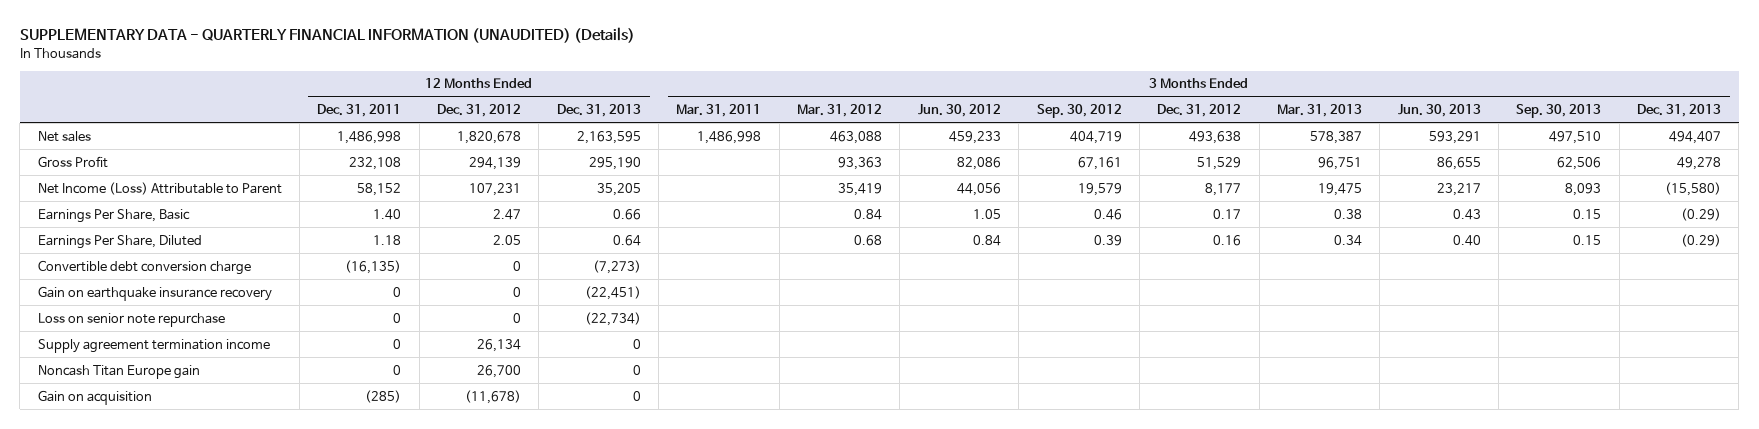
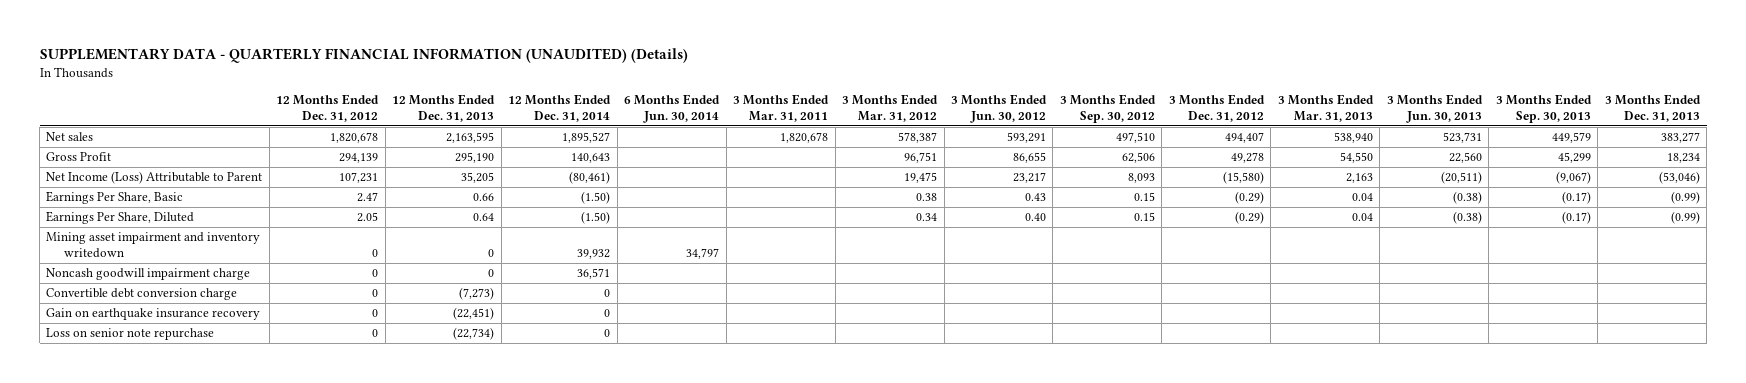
[317,104,402,118] Dec. 31, 2011 -> none
none -> [508,93,612,123] 12 Months Ended Dec. 31, 2014
none -> [624,93,721,124] 6 Months Ended Jun. 30, 2014
[697,130,762,144] 1,486,998 -> [780,131,829,143] 1,820,678
[830,130,883,144] 463,088 -> [898,131,938,143] 578,387
[948,130,1001,144] 459,233 -> [1007,131,1047,143] 593,291
[1069,130,1122,144] 404,719 -> [1115,131,1155,143] 497,510
[1189,130,1242,144] 493,638 -> [1224,131,1264,143] 494,407
[1309,130,1362,144] 578,387 -> [1333,131,1373,143] 538,940
[1428,130,1481,144] 593,291 -> [1442,131,1482,143] 523,731
[1549,130,1602,144] 497,510 -> [1551,131,1591,143] 449,579
[1668,130,1721,144] 494,407 -> [1660,131,1700,143] 383,277
[838,156,883,170] 93,363 -> [904,151,938,163] 96,751
[956,156,1001,170] 82,086 -> [1013,151,1047,163] 86,655
[1077,156,1122,170] 67,161 -> [1121,151,1155,163] 62,506
[1197,156,1242,170] 51,529 -> [1230,151,1264,163] 49,278
[1317,156,1362,170] 96,751 -> [1339,151,1373,163] 54,550
[1436,156,1481,170] 86,655 -> [1448,151,1482,163] 22,560
[1557,156,1602,170] 62,506 -> [1557,151,1591,163] 45,299
[1676,156,1721,170] 49,278 -> [1666,152,1700,163] 18,234
[838,182,883,196] 35,419 -> [904,171,938,183] 19,475
[956,182,1001,196] 44,056 -> [1013,171,1047,183] 23,217
[1077,182,1122,196] 19,579 -> [1127,172,1155,183] 8,093
[1205,182,1242,196] 8,177 -> [1222,170,1264,184] (15,580)
[1317,182,1362,196] 19,475 -> [1345,172,1373,183] 2,163
[1436,182,1481,196] 23,217 -> [1440,170,1482,184] (20,511)
[1565,182,1602,196] 8,093 -> [1555,170,1591,184] (9,067)
[1664,181,1721,196] (15,580) -> [1658,170,1700,184] (53,046)
[854,208,883,220] 0.84 -> [916,192,938,201] 0.38
[972,208,1001,219] 1.05 -> [1025,192,1047,201] 0.43
[1093,208,1122,220] 0.46 -> [1133,191,1155,201] 0.15
[1213,208,1242,219] 0.17 -> [1234,190,1264,204] (0.29)
[1333,208,1362,219] 0.38 -> [1351,192,1373,201] 0.04
[1452,208,1481,220] 0.43 -> [1452,190,1482,204] (0.38)
[1573,208,1602,219] 0.15 -> [1561,190,1591,204] (0.17)
[1680,207,1721,221] (0.29) -> [1670,190,1700,204] (0.99)
[854,234,883,246] 0.68 -> [916,212,938,221] 0.34
[972,234,1001,246] 0.84 -> [1025,212,1047,221] 0.40
[1093,234,1122,246] 0.39 -> [1133,211,1155,221] 0.15
[1213,234,1242,246] 0.16 -> [1234,210,1264,224] (0.29)
[1333,234,1362,246] 0.34 -> [1351,212,1373,221] 0.04
[1452,234,1481,246] 0.40 -> [1452,210,1482,224] (0.38)
[1573,234,1602,245] 0.15 -> [1561,210,1591,224] (0.17)
[1680,233,1721,247] (0.29) -> [1670,210,1700,224] (0.99)
none -> [46,231,261,259] Mining asset impairment and inventory writedown
none -> [46,267,251,280] Noncash goodwill impairment charge
[37,338,270,353] Supply agreement termination income -> none
[37,364,200,379] Noncash Titan Europe gain -> none
[37,389,152,405] Gain on acquisition -> none

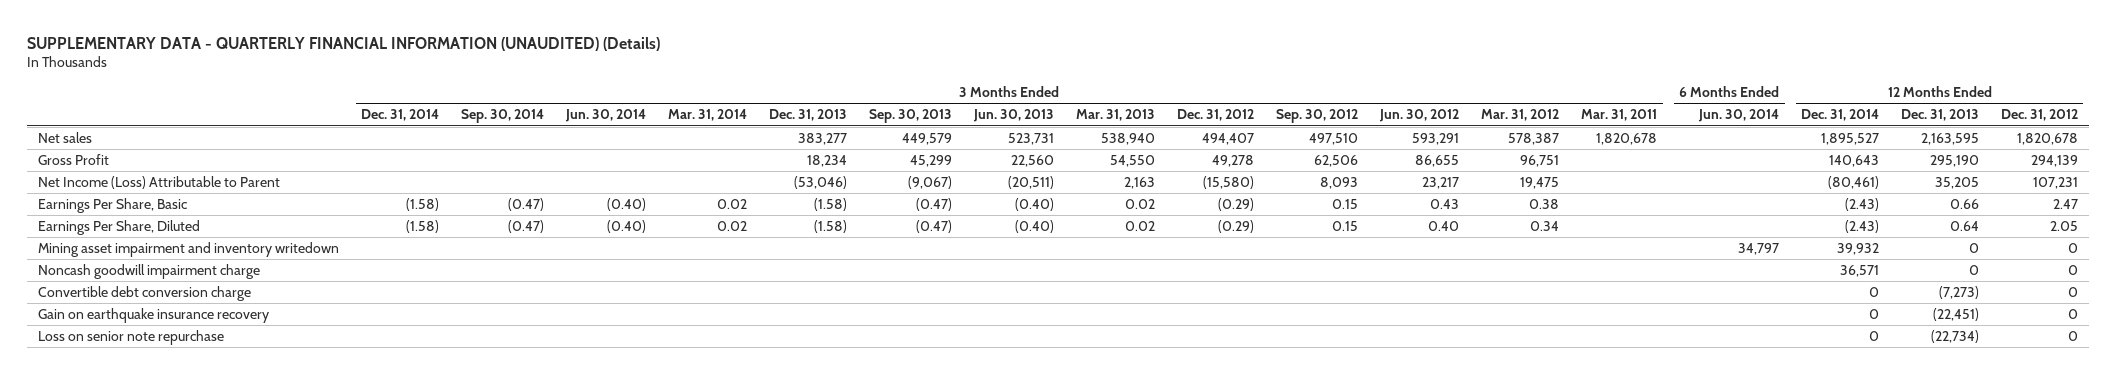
none -> [361,109,440,122] Dec. 31, 2014
none -> [461,109,545,124] Sep. 30, 2014
none -> [565,109,647,123] Jun. 30, 2014
none -> [668,109,748,122] Mar. 31, 2014
[581,190,611,204] (1.50) -> [1845,197,1880,211] (2.43)
[1351,192,1373,201] 0.04 -> [1125,198,1156,209] 0.02
[1452,190,1482,204] (0.38) -> [1015,197,1055,211] (0.40)
[1561,190,1591,204] (0.17) -> [916,197,953,211] (0.47)
[1670,190,1700,204] (0.99) -> [814,197,848,211] (1.58)
[581,210,611,224] (1.50) -> [1845,219,1880,233] (2.43)
[1351,212,1373,221] 0.04 -> [1125,220,1156,231] 0.02
[1452,210,1482,224] (0.38) -> [1015,219,1055,233] (0.40)
[1561,210,1591,224] (0.17) -> [916,219,953,233] (0.47)
[1670,210,1700,224] (0.99) -> [814,219,848,233] (1.58)

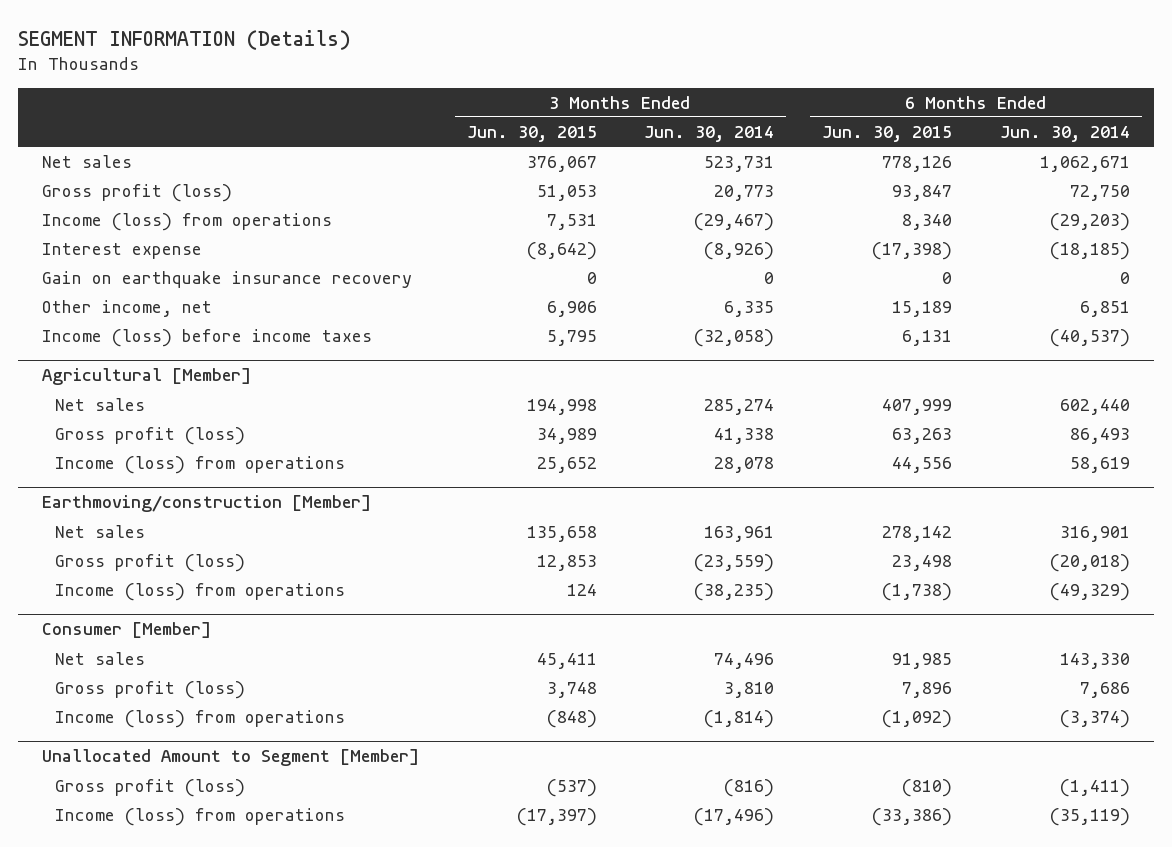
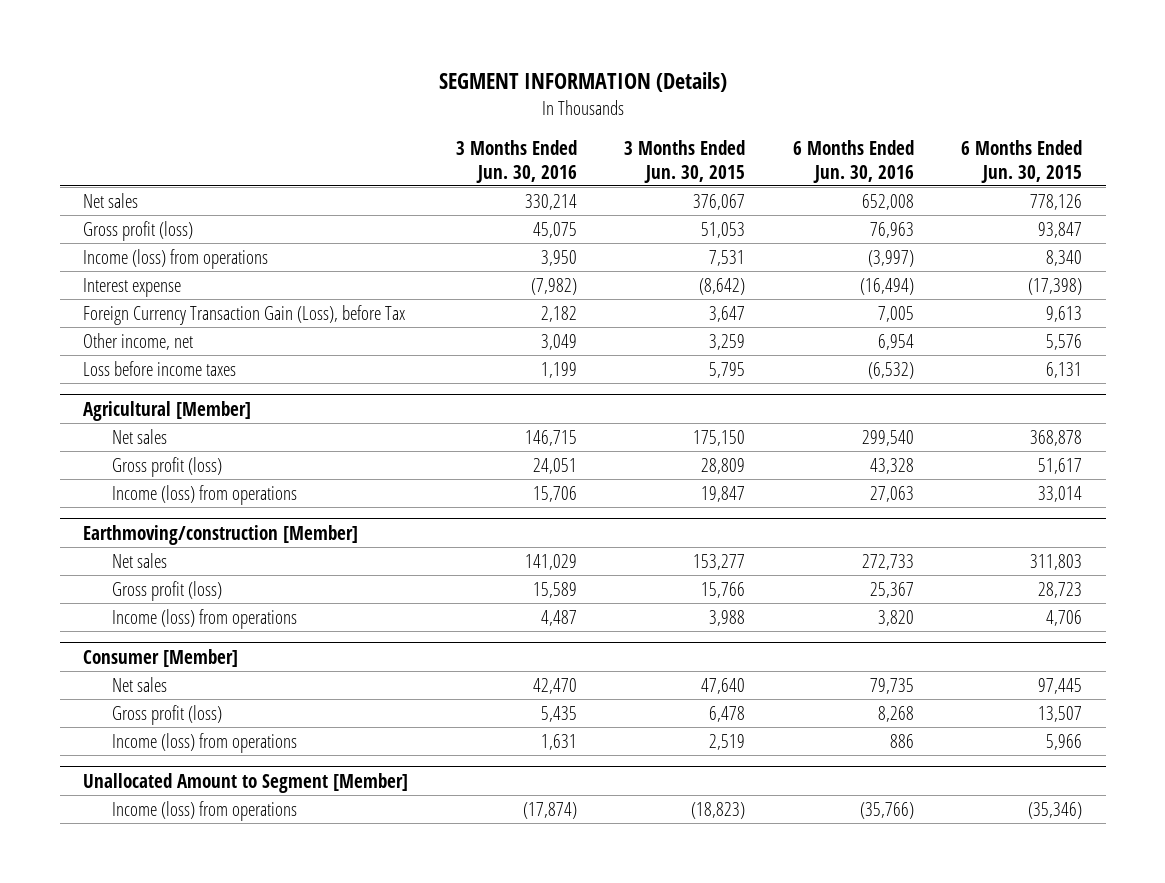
[644,125,775,142] Jun. 30, 2014 -> none
[1000,125,1131,142] Jun. 30, 2014 -> none
none -> [455,140,577,183] 3 Months Ended Jun. 30, 2016
none -> [792,140,914,183] 6 Months Ended Jun. 30, 2016
[41,270,412,288] Gain on earthquake insurance recovery -> none
none -> [83,304,406,325] Foreign Currency Transaction Gain (Loss), before Tax
[546,300,597,317] 6,906 -> [709,333,746,350] 3,259
[892,300,953,317] 15,189 -> [1046,333,1083,350] 5,576
[41,328,372,347] Income (loss) before income taxes -> [83,360,237,376] Loss before income taxes
[526,398,597,415] 194,998 -> [693,429,746,446] 175,150
[882,398,953,415] 407,999 -> [1030,429,1083,446] 368,878
[536,427,597,444] 34,989 -> [701,457,746,474] 28,809
[892,427,953,444] 63,263 -> [1038,457,1083,474] 51,617
[536,456,597,473] 25,652 -> [701,485,746,502] 19,847
[892,456,953,473] 44,556 -> [1038,485,1083,502] 33,014
[526,525,597,542] 135,658 -> [693,553,746,570] 153,277
[882,525,953,542] 278,142 -> [1030,553,1083,570] 311,803
[536,554,597,571] 12,853 -> [701,581,746,598] 15,766
[892,554,953,571] 23,498 -> [1038,581,1083,598] 28,723
[566,583,597,596] 124 -> [709,609,746,626] 3,988
[882,582,953,601] (1,738) -> [1046,609,1083,626] 4,706
[536,652,597,669] 45,411 -> [701,677,746,694] 47,640
[892,652,953,669] 91,985 -> [1038,677,1083,694] 97,445
[546,681,597,698] 3,748 -> [709,705,746,722] 6,478
[902,681,953,698] 7,896 -> [1038,705,1083,722] 13,507
[546,709,597,728] (848) -> [709,733,746,750] 2,519
[882,709,953,728] (1,092) -> [1046,733,1083,750] 5,966
[55,778,246,797] Gross profit (loss) -> none
[516,807,597,826] (17,397) -> [691,801,746,819] (18,823)
[872,807,953,826] (33,386) -> [1028,801,1083,819] (35,346)

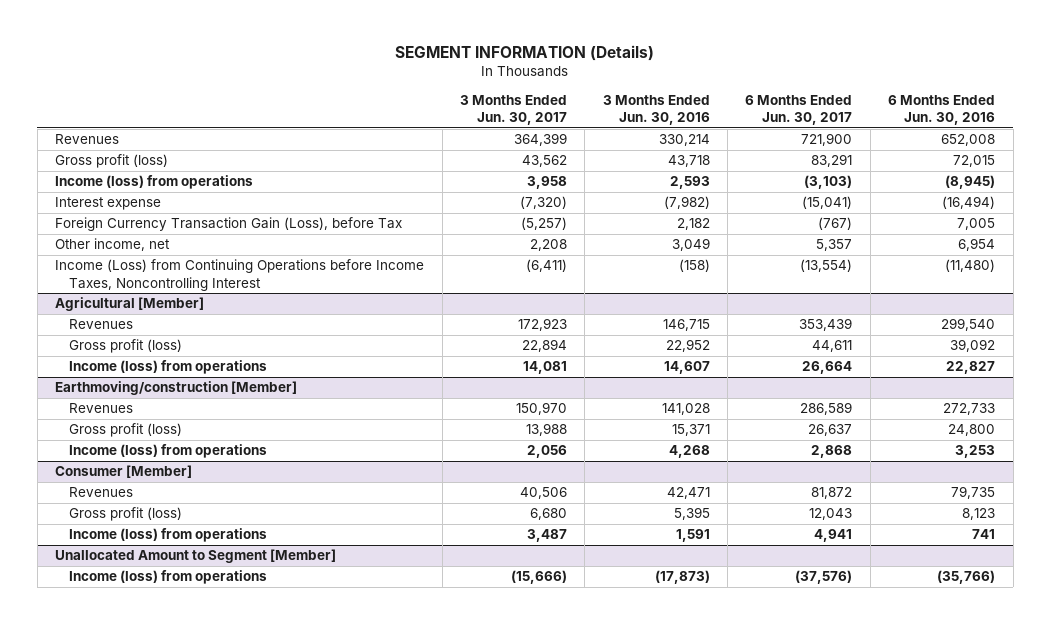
[624,140,746,183] 3 Months Ended Jun. 30, 2015 -> none
[961,140,1083,183] 6 Months Ended Jun. 30, 2015 -> none
none -> [459,94,567,125] 3 Months Ended Jun. 30, 2017
none -> [745,94,853,125] 6 Months Ended Jun. 30, 2017
[83,192,139,208] Net sales -> [55,134,120,145] Revenues
[532,221,577,238] 45,075 -> [667,155,710,168] 43,718
[869,221,914,238] 76,963 -> [953,155,996,168] 72,015
[540,249,577,266] 3,950 -> [669,176,710,190] 2,593
[867,249,914,267] (3,997) -> [945,175,996,190] (8,945)
[83,360,237,376] Loss before income taxes -> none
none -> [55,259,425,291] Income (Loss) from Continuing Operations before Income Taxes, Noncontrolling Interest
[111,428,167,444] Net sales -> [69,319,134,330] Revenues
[532,457,577,474] 24,051 -> [665,339,710,353] 22,952
[869,457,914,474] 43,328 -> [950,339,996,353] 39,092
[532,485,577,502] 15,706 -> [663,361,710,375] 14,607
[869,485,914,502] 27,063 -> [946,361,996,375] 22,827
[111,552,167,568] Net sales -> none
none -> [69,403,134,414] Revenues
[532,581,577,598] 15,589 -> [671,424,710,437] 15,371
[869,581,914,598] 25,367 -> [948,424,996,437] 24,800
[540,609,577,626] 4,487 -> [668,445,710,459] 4,268
[877,609,914,626] 3,820 -> [955,445,996,459] 3,253
[111,676,167,692] Net sales -> none
none -> [69,487,134,498] Revenues
[540,705,577,722] 5,435 -> [673,507,710,521] 5,395
[877,705,914,722] 8,268 -> [962,508,996,521] 8,123
[540,733,577,750] 1,631 -> [675,529,710,543] 1,591
[889,733,914,748] 886 -> [972,529,996,540] 741
[522,801,577,819] (17,874) -> [654,570,710,585] (17,873)

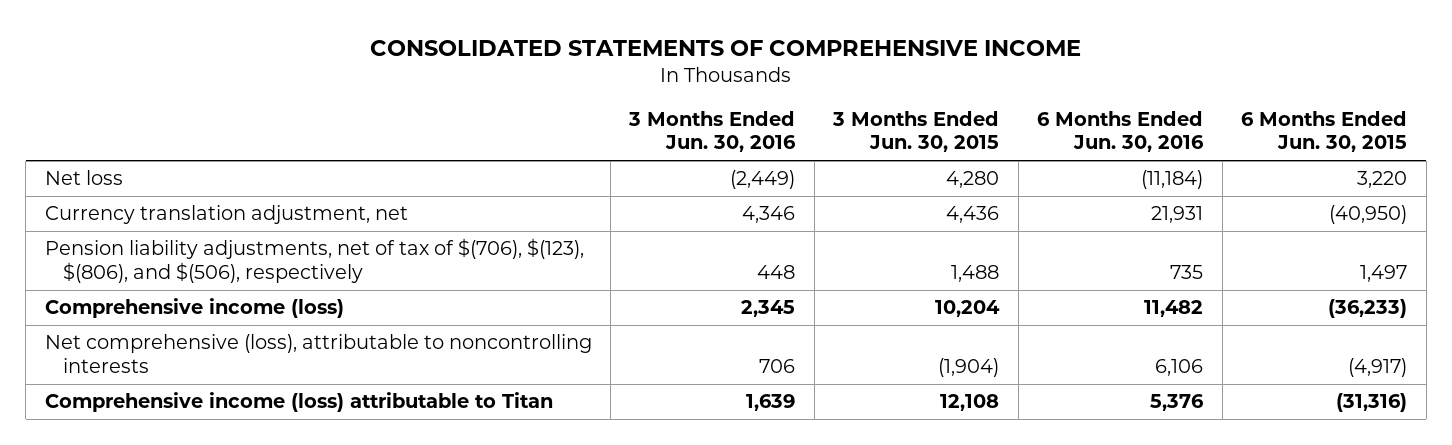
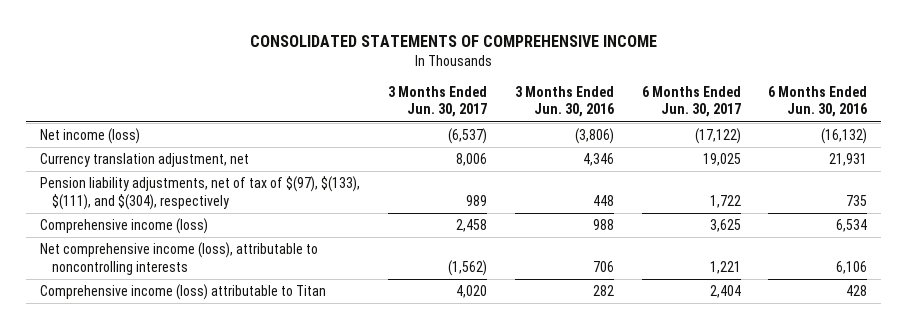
[832,110,1000,153] 3 Months Ended Jun. 30, 2015 -> none
[1241,110,1408,153] 6 Months Ended Jun. 30, 2015 -> none
none -> [387,85,487,118] 3 Months Ended Jun. 30, 2017
none -> [641,85,741,118] 6 Months Ended Jun. 30, 2017
[44,170,123,186] Net loss -> [39,128,140,145] Net income (loss)
[730,170,796,190] (2,449) -> [574,128,614,145] (3,806)
[1141,170,1204,190] (11,184) -> [821,128,868,145] (16,132)
[44,238,584,284] Pension liability adjustments, net of tax of $(706), $(123), $(806), and $(506), respectively -> [39,176,360,210] Pension liability adjustments, net of tax of $(97), $(133), $(111), and $(304), respectively
[741,300,796,318] 2,345 -> [592,219,614,231] 988
[1144,300,1204,318] 11,482 -> [836,219,868,233] 6,534
[44,334,592,374] Net comprehensive (loss), attributable to noncontrolling interests -> [39,242,318,275] Net comprehensive income (loss), attributable to noncontrolling interests
[746,394,796,412] 1,639 -> [592,285,614,297] 282
[1150,394,1205,412] 5,376 -> [846,285,868,297] 428

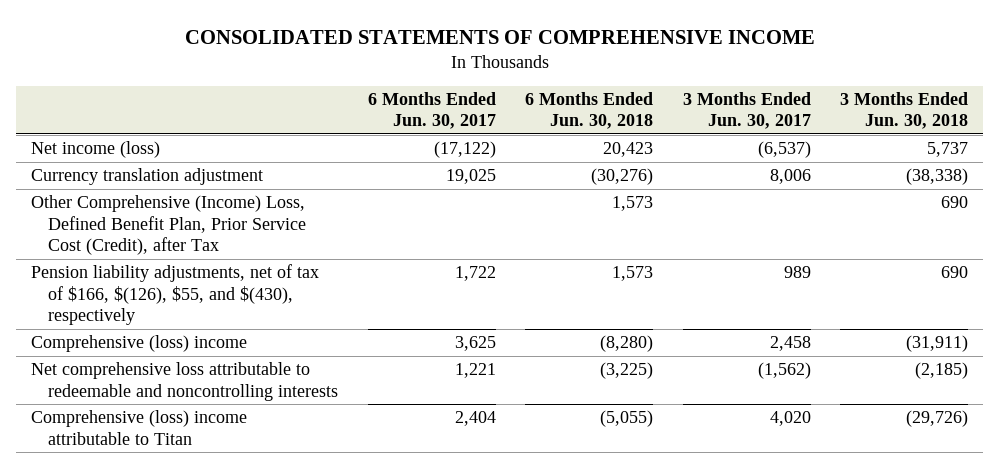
[514,85,614,118] 3 Months Ended Jun. 30, 2016 -> none
[768,85,868,118] 6 Months Ended Jun. 30, 2016 -> none
none -> [525,91,654,130] 6 Months Ended Jun. 30, 2018
none -> [840,91,969,130] 3 Months Ended Jun. 30, 2018
[39,153,249,168] Currency translation adjustment, net -> [31,168,264,186] Currency translation adjustment
none -> [31,195,307,256] Other Comprehensive (Income) Loss, Defined Benefit Plan, Prior Service Cost (Credit), after Tax
[39,176,360,210] Pension liability adjustments, net of tax of $(97), $(133), $(111), and $(304), respectively -> [31,264,320,326] Pension liability adjustments, net of tax of $166, $(126), $55, and $(430), respectively
[39,218,208,235] Comprehensive income (loss) -> [31,335,248,353] Comprehensive (loss) income
[39,242,318,275] Net comprehensive income (loss), attributable to noncontrolling interests -> [31,362,339,401] Net comprehensive loss attributable to redeemable and noncontrolling interests
[39,284,326,301] Comprehensive income (loss) attributable to Titan -> [31,410,248,445] Comprehensive (loss) income attributable to Titan

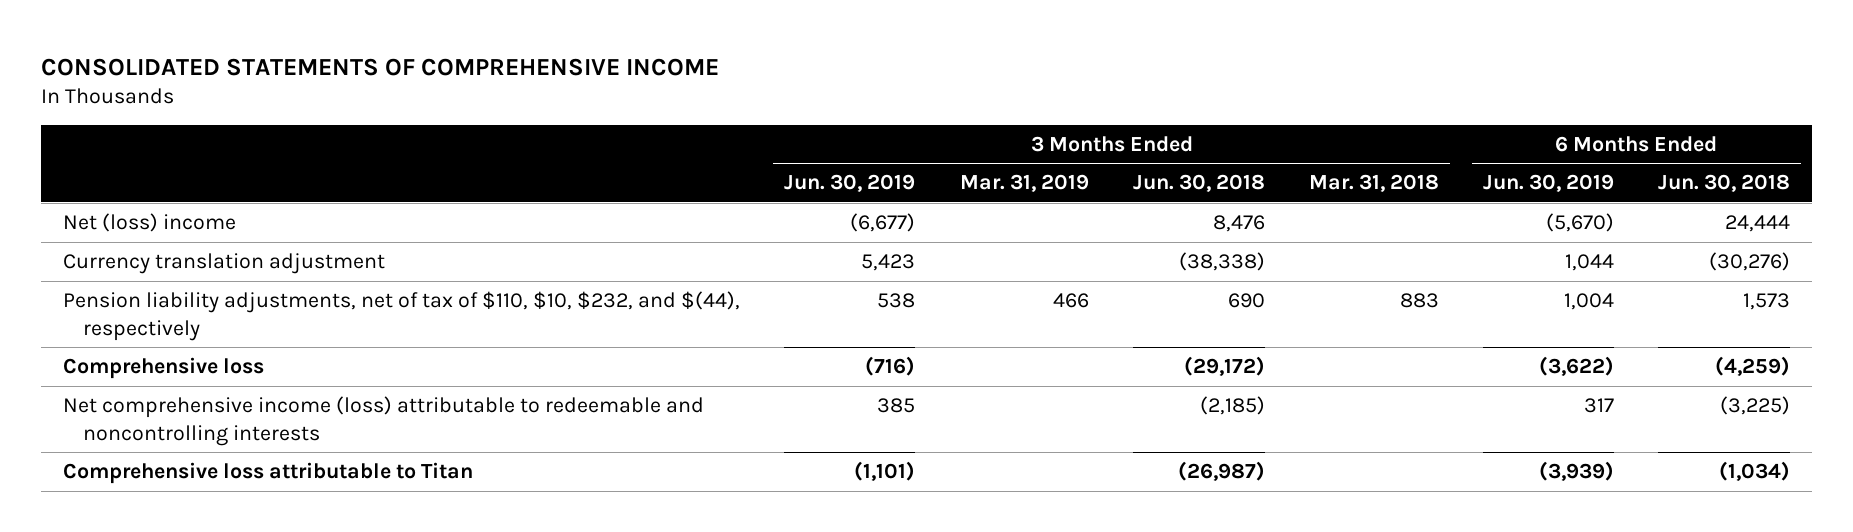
[367,91,496,130] 6 Months Ended Jun. 30, 2017 -> none
[682,91,811,130] 3 Months Ended Jun. 30, 2017 -> none
none -> [784,174,916,193] Jun. 30, 2019
none -> [959,174,1089,193] Mar. 31, 2019
none -> [1308,174,1439,193] Mar. 31, 2018
none -> [1482,174,1614,193] Jun. 30, 2019
[31,141,161,159] Net income (loss) -> [63,212,237,232] Net (loss) income
[603,142,654,158] 20,423 -> [1724,214,1790,232] 24,444
[927,142,969,158] 5,737 -> [1212,214,1265,232] 8,476
[31,195,307,256] Other Comprehensive (Income) Loss, Defined Benefit Plan, Prior Service Cost (Credit), after Tax -> none
[31,264,320,326] Pension liability adjustments, net of tax of $166, $(126), $55, and $(430), respectively -> [63,290,741,341] Pension liability adjustments, net of tax of $110, $10, $232, and $(44), respectively
[31,335,248,353] Comprehensive (loss) income -> [63,356,265,379] Comprehensive loss
[600,335,654,353] (8,280) -> [1714,355,1790,376] (4,259)
[906,335,969,353] (31,911) -> [1183,355,1265,376] (29,172)
[31,362,339,401] Net comprehensive loss attributable to redeemable and noncontrolling interests -> [63,395,705,446] Net comprehensive income (loss) attributable to redeemable and noncontrolling interests
[31,410,248,445] Comprehensive (loss) income attributable to Titan -> [63,461,474,484] Comprehensive loss attributable to Titan
[600,410,654,428] (5,055) -> [1718,460,1790,481] (1,034)
[906,410,969,428] (29,726) -> [1177,460,1265,481] (26,987)

